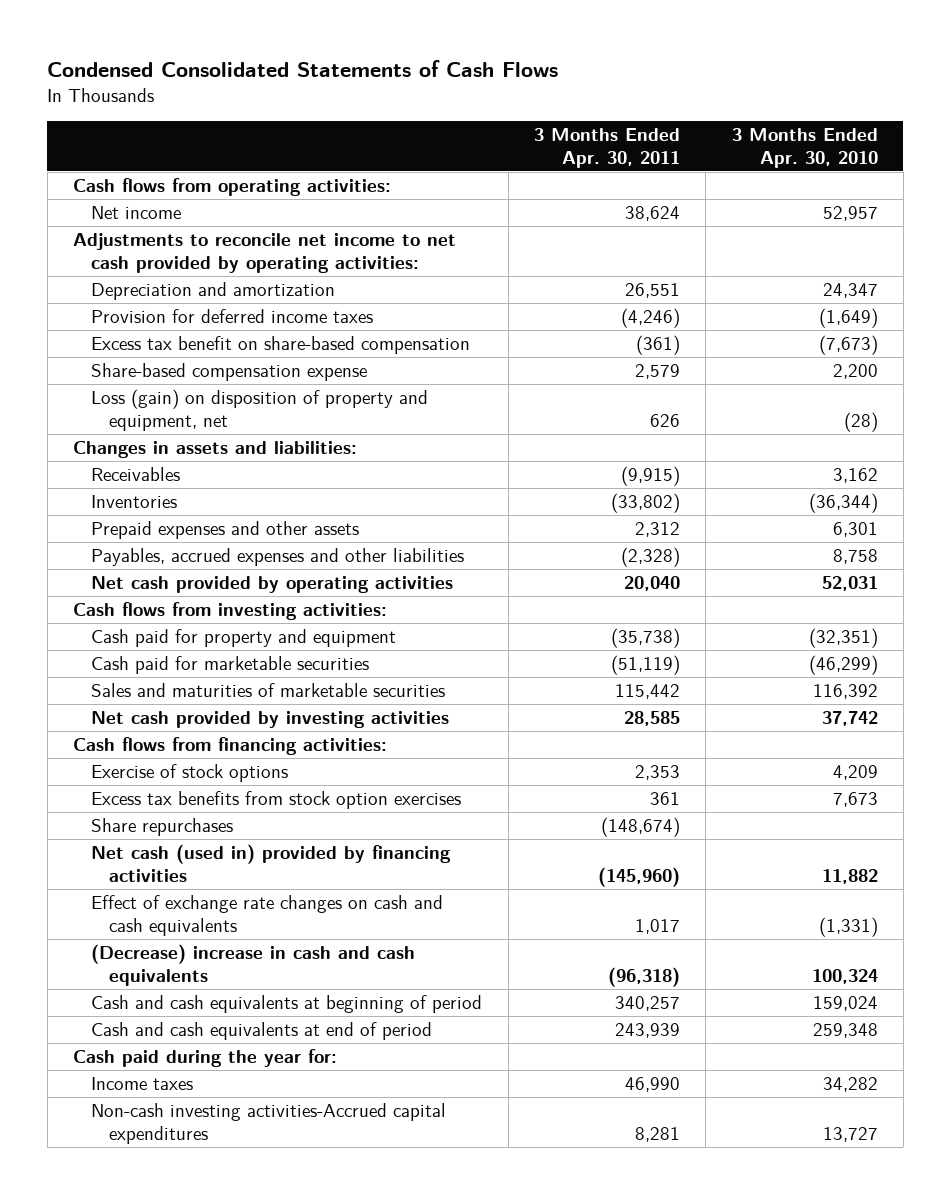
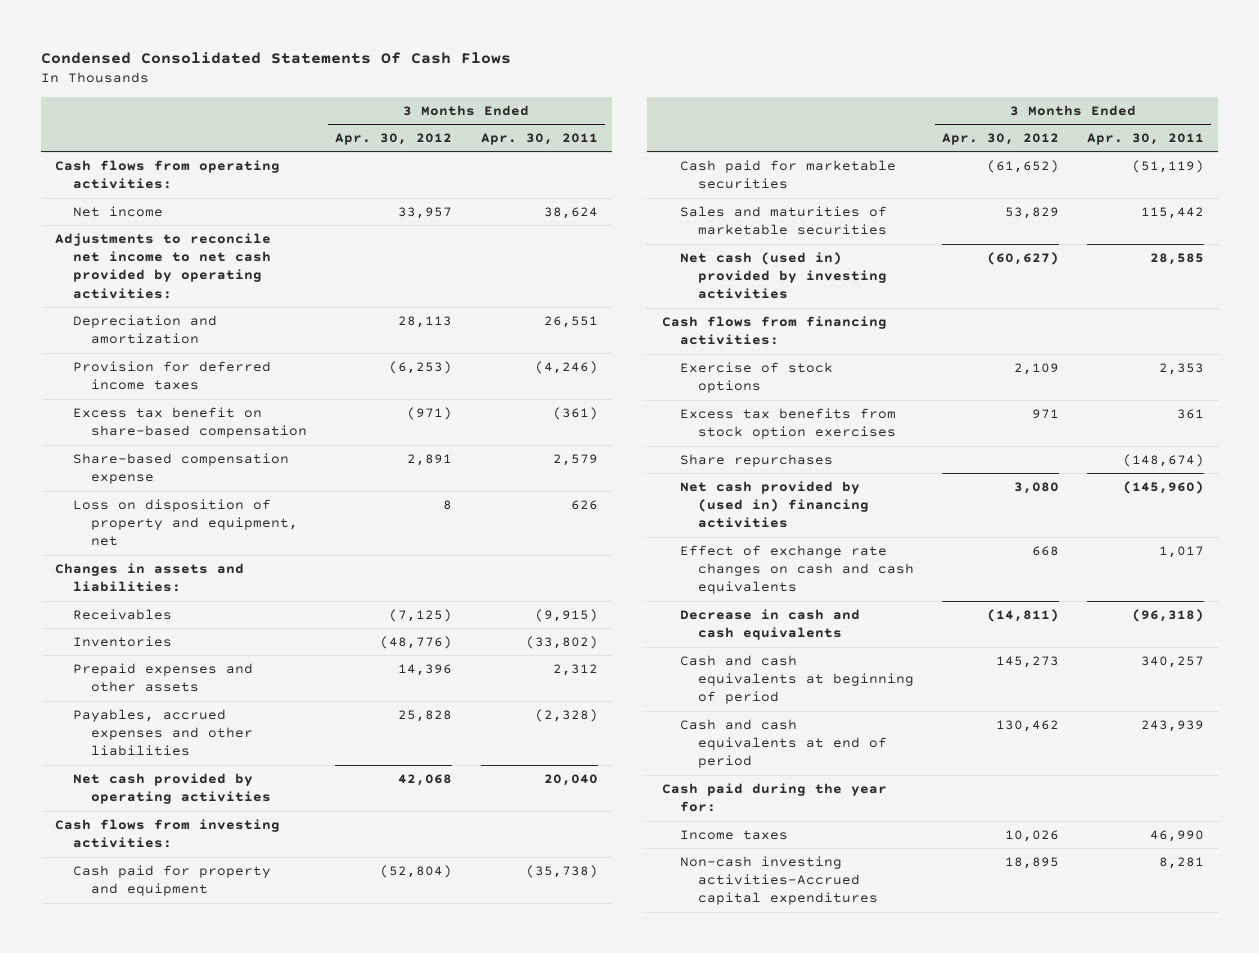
[47,59,559,77] Condensed Consolidated Statements of Cash Flows -> [40,52,511,65] Condensed Consolidated Statements Of Cash Flows
[731,128,878,168] 3 Months Ended Apr. 30, 2010 -> none
none -> [335,132,453,145] Apr. 30, 2012
[91,389,429,431] Loss (gain) on disposition of property and equipment, net -> [73,498,299,547] Loss on disposition of property and equipment, net
[91,711,450,729] Net cash provided by investing activities -> [679,251,887,300] Net cash (used in) provided by investing activities
[91,844,452,882] Net cash (used in) provided by financing activities -> [679,480,869,529] Net cash provided by (used in) financing activities
[91,944,416,986] (Decrease) increase in cash and cash equivalents -> [679,608,860,641] Decrease in cash and cash equivalents

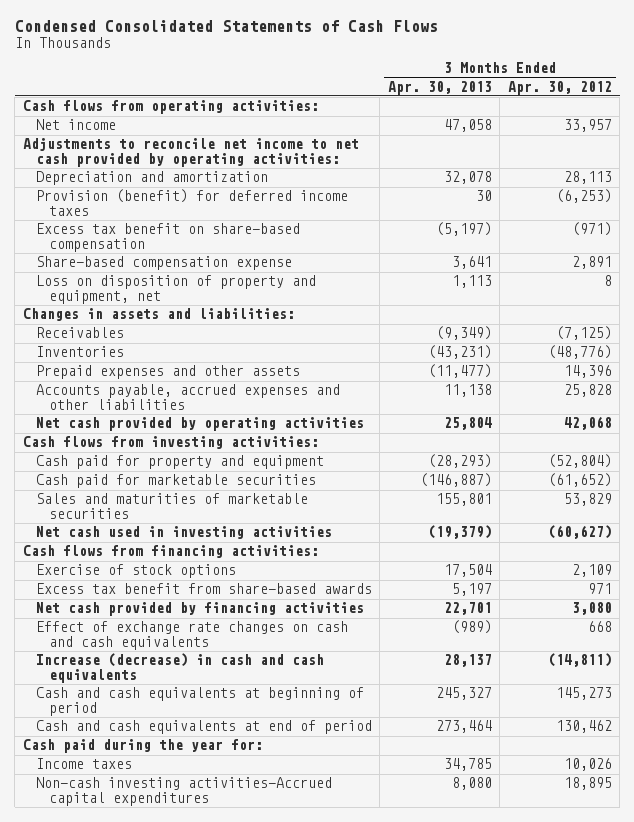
[40,52,511,65] Condensed Consolidated Statements Of Cash Flows -> [14,20,438,33] Condensed Consolidated Statements of Cash Flows
[480,132,598,145] Apr. 30, 2011 -> none
none -> [387,80,492,95] Apr. 30, 2013
[73,360,272,391] Provision for deferred income taxes -> [35,189,348,216] Provision (benefit) for deferred income taxes
[73,708,254,757] Payables, accrued expenses and other liabilities -> [35,384,340,410] Accounts payable, accrued expenses and other liabilities
[679,251,887,300] Net cash (used in) provided by investing activities -> [35,526,332,540] Net cash used in investing activities
[679,453,833,467] Share repurchases -> none
[679,407,896,440] Excess tax benefits from stock option exercises -> [35,583,372,595] Excess tax benefit from share-based awards
[679,480,869,529] Net cash provided by (used in) financing activities -> [35,602,364,617] Net cash provided by financing activities
[679,608,860,641] Decrease in cash and cash equivalents -> [35,653,324,683] Increase (decrease) in cash and cash equivalents

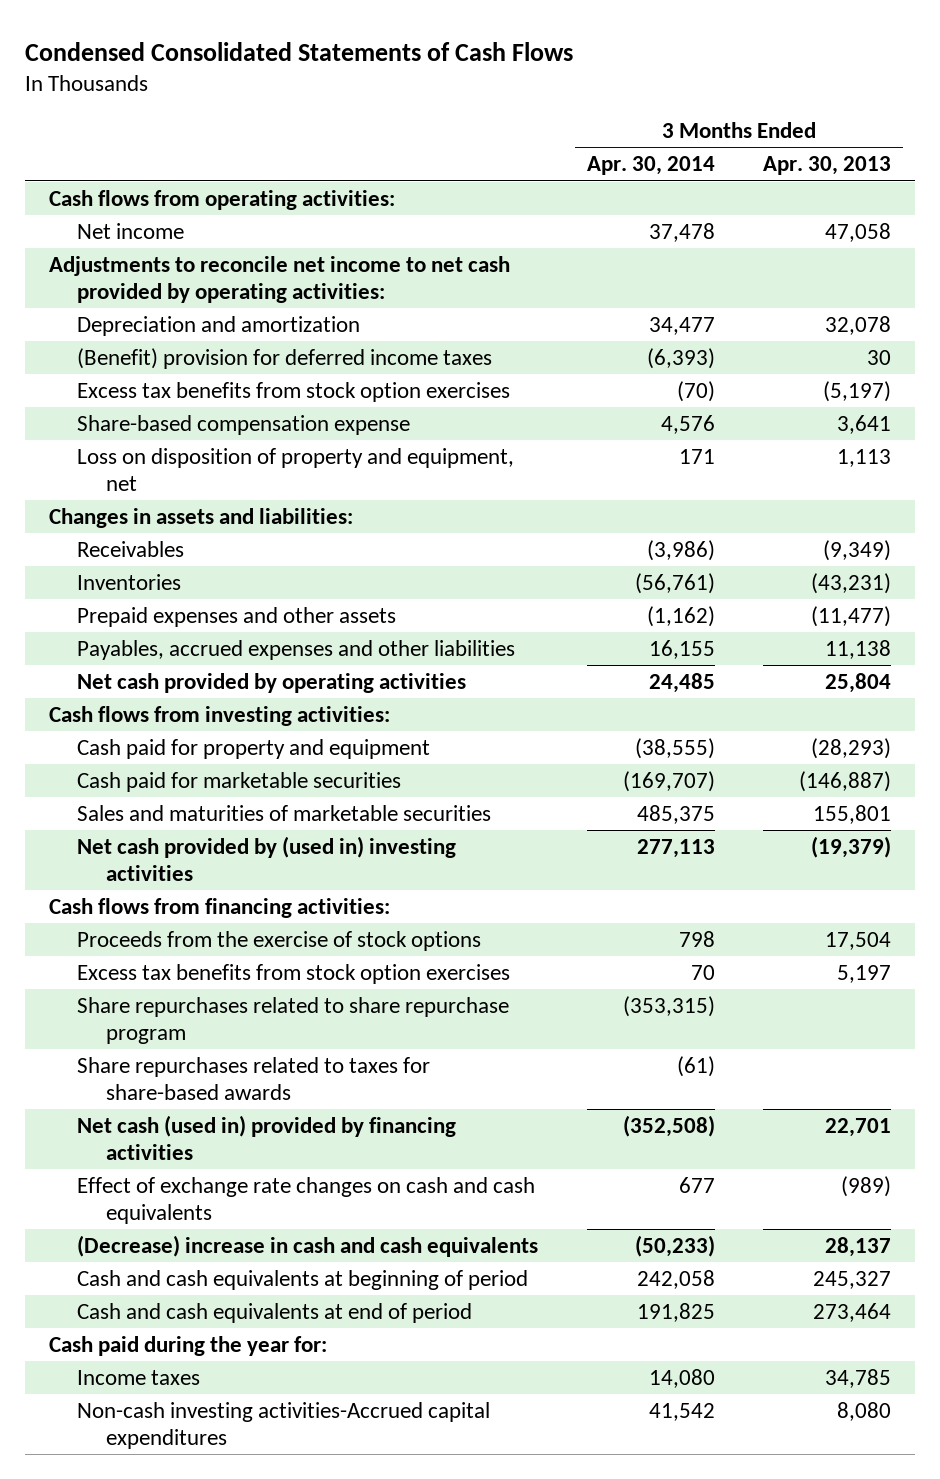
[507,80,612,95] Apr. 30, 2012 -> none
none -> [586,156,715,176] Apr. 30, 2014
[35,189,348,216] Provision (benefit) for deferred income taxes -> [77,348,493,370] (Benefit) provision for deferred income taxes
[35,223,300,252] Excess tax benefit on share-based compensation -> [77,382,511,403] Excess tax benefits from stock option exercises
[35,384,340,410] Accounts payable, accrued expenses and other liabilities -> [77,640,516,661] Payables, accrued expenses and other liabilities
[35,526,332,540] Net cash used in investing activities -> [77,836,457,882] Net cash provided by (used in) investing activities
[35,564,236,579] Exercise of stock options -> [77,931,482,952] Proceeds from the exercise of stock options
[35,583,372,595] Excess tax benefit from share-based awards -> [77,964,511,985] Excess tax benefits from stock option exercises
none -> [77,997,510,1045] Share repurchases related to share repurchase program
none -> [77,1057,431,1101] Share repurchases related to taxes for share-based awards
[35,602,364,617] Net cash provided by financing activities -> [77,1115,457,1161] Net cash (used in) provided by financing activities
[35,653,324,683] Increase (decrease) in cash and cash equivalents -> [77,1235,539,1258] (Decrease) increase in cash and cash equivalents

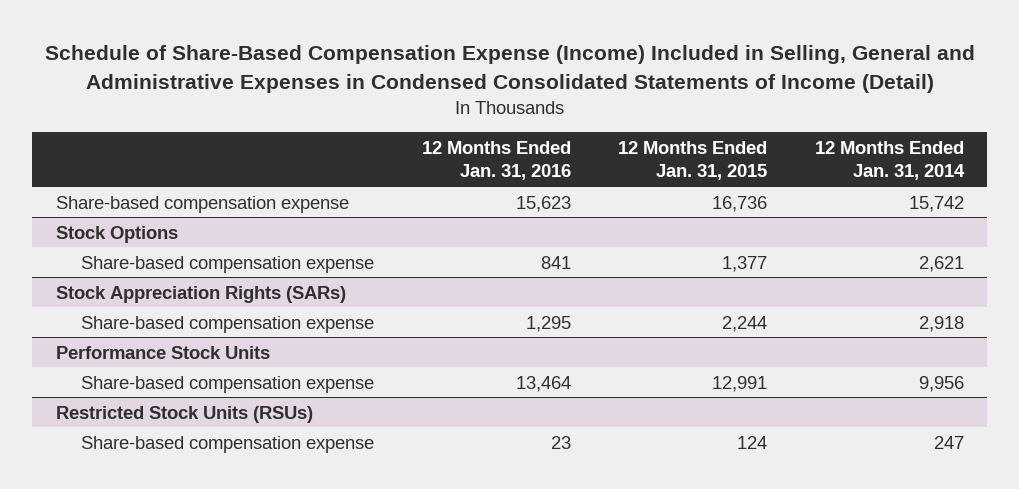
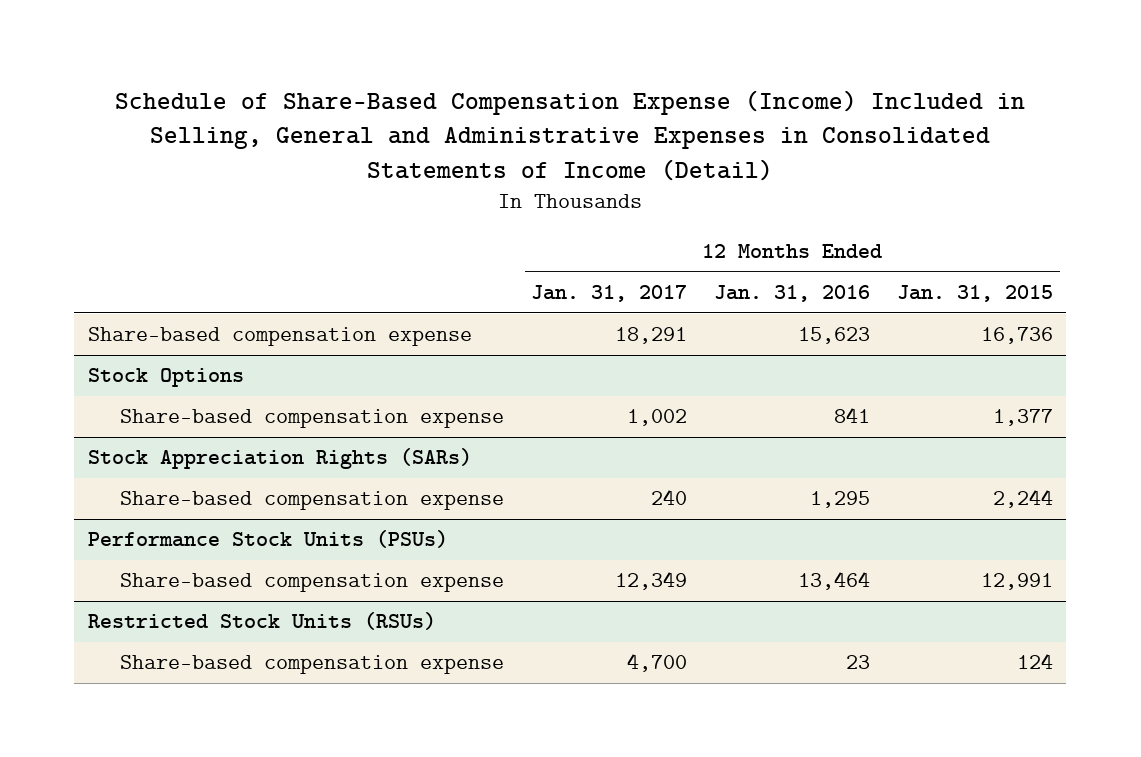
[44,45,975,93] Schedule of Share-Based Compensation Expense (Income) Included in Selling, General and Administrative Expenses in Condensed Consolidated Statements of Income (Detail) -> [115,89,1026,182] Schedule of Share-Based Compensation Expense (Income) Included in Selling, General and Administrative Expenses in Consolidated Statements of Income (Detail)
[814,140,965,181] 12 Months Ended Jan. 31, 2014 -> none
none -> [531,284,688,302] Jan. 31, 2017
[55,345,270,359] Performance Stock Units -> [87,530,448,549] Performance Stock Units (PSUs)

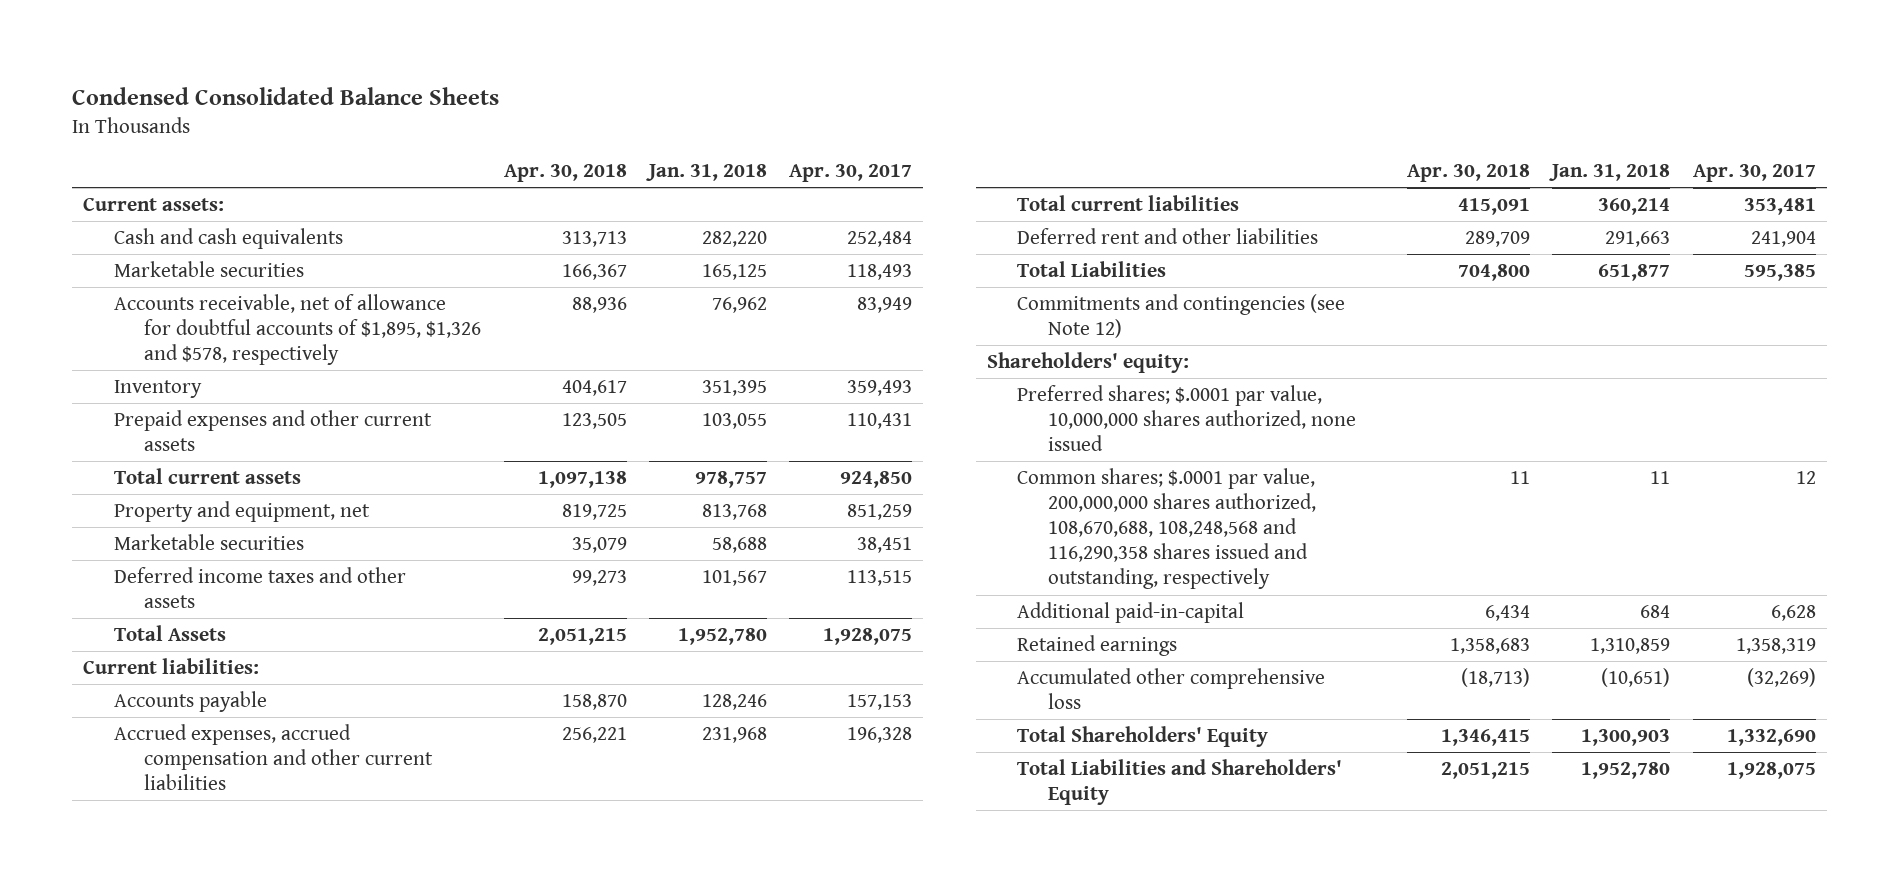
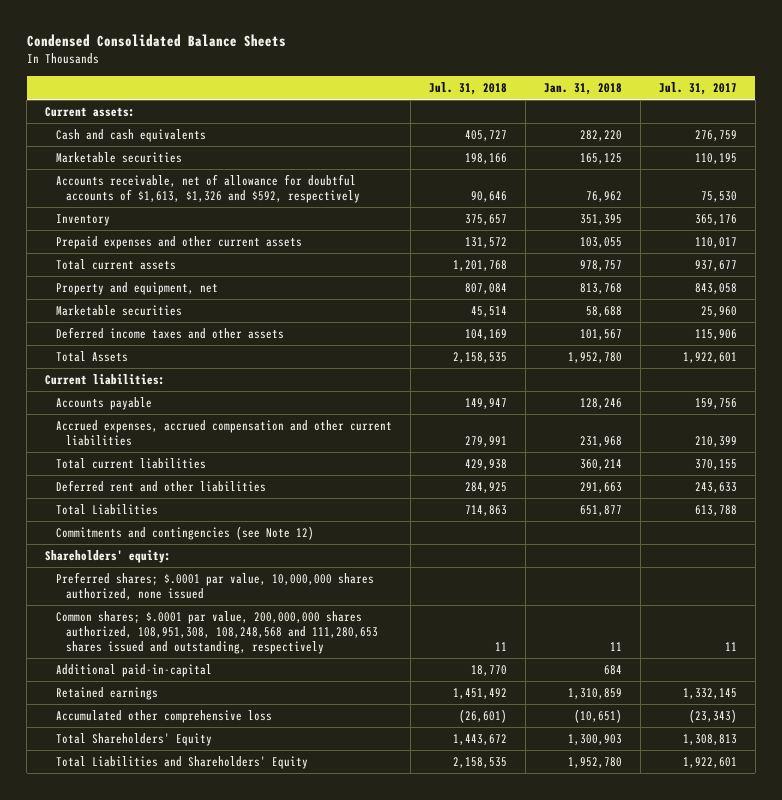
[503,164,627,183] Apr. 30, 2018 -> none
[788,164,912,183] Apr. 30, 2017 -> none
none -> [428,82,507,96] Jul. 31, 2018
none -> [658,82,737,96] Jul. 31, 2017
[113,294,482,366] Accounts receivable, net of allowance for doubtful accounts of $1,895, $1,326 and $578, respectively -> [55,173,361,203] Accounts receivable, net of allowance for doubtful accounts of $1,613, $1,326 and $592, respectively
[1017,468,1317,590] Common shares; $.0001 par value, 200,000,000 shares authorized, 108,670,688, 108,248,568 and 116,290,358 shares issued and outstanding, respectively -> [55,610,379,655] Common shares; $.0001 par value, 200,000,000 shares authorized, 108,951,308, 108,248,568 and 111,280,653 shares issued and outstanding, respectively

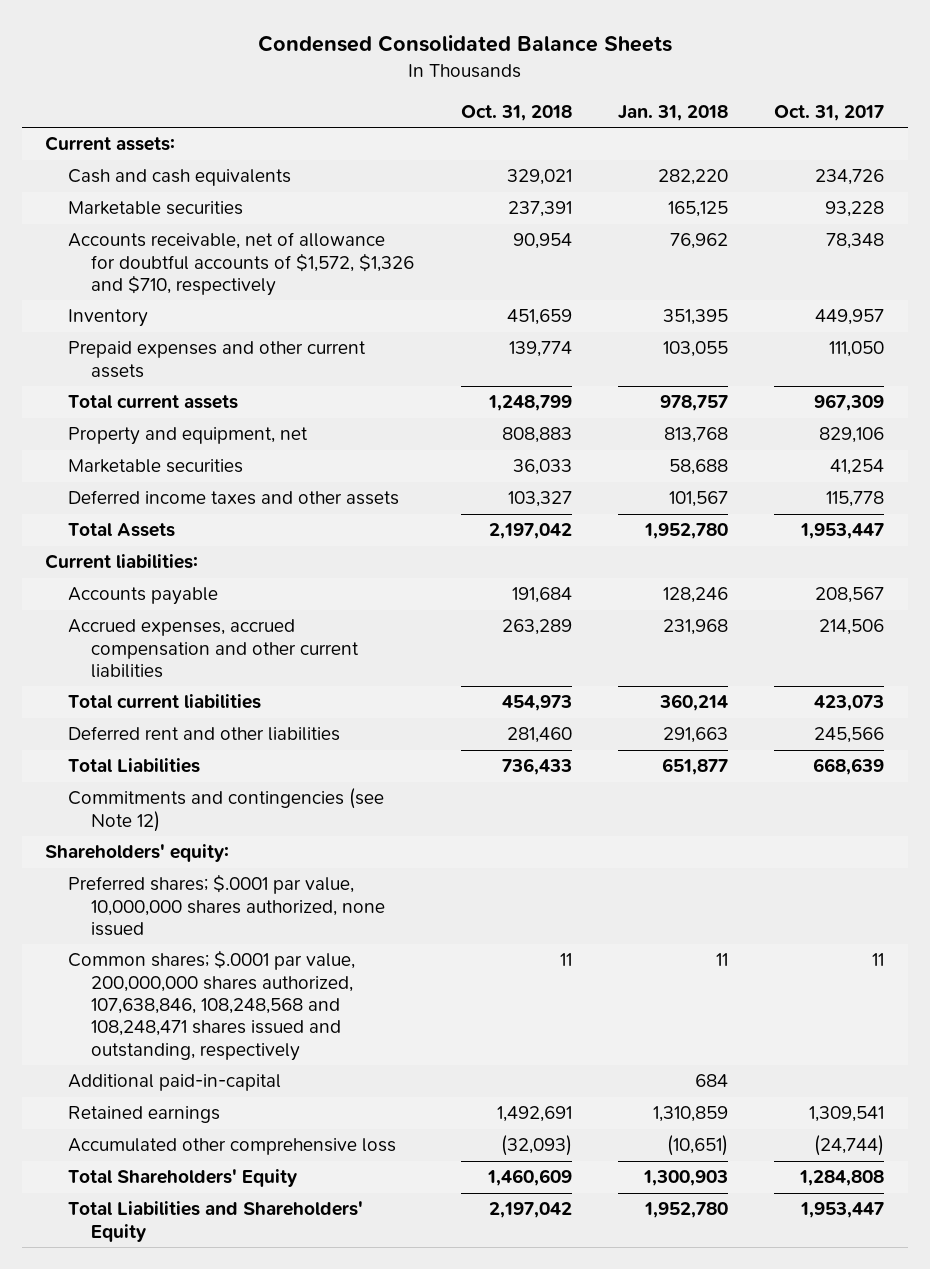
[428,82,507,96] Jul. 31, 2018 -> none
[658,82,737,96] Jul. 31, 2017 -> none
none -> [460,105,572,122] Oct. 31, 2018
none -> [774,105,885,122] Oct. 31, 2017
[55,173,361,203] Accounts receivable, net of allowance for doubtful accounts of $1,613, $1,326 and $592, respectively -> [68,232,415,296] Accounts receivable, net of allowance for doubtful accounts of $1,572, $1,326 and $710, respectively
[55,610,379,655] Common shares; $.0001 par value, 200,000,000 shares authorized, 108,951,308, 108,248,568 and 111,280,653 shares issued and outstanding, respectively -> [68,950,356,1061] Common shares; $.0001 par value, 200,000,000 shares authorized, 107,638,846, 108,248,568 and 108,248,471 shares issued and outstanding, respectively

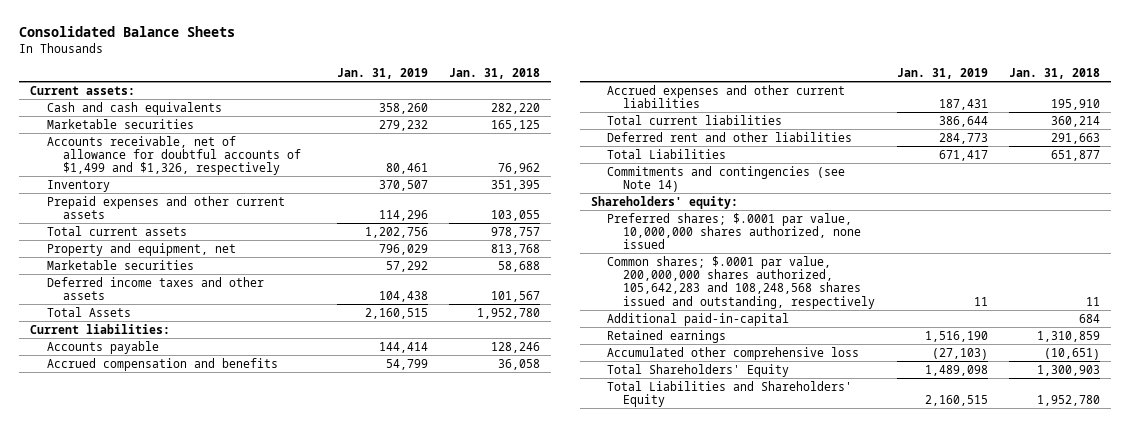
[257,35,672,53] Condensed Consolidated Balance Sheets -> [19,26,236,38] Consolidated Balance Sheets
[460,105,572,122] Oct. 31, 2018 -> none
[774,105,885,122] Oct. 31, 2017 -> none
none -> [336,68,428,80] Jan. 31, 2019
[68,232,415,296] Accounts receivable, net of allowance for doubtful accounts of $1,572, $1,326 and $710, respectively -> [46,135,302,176] Accounts receivable, net of allowance for doubtful accounts of $1,499 and $1,326, respectively
none -> [46,357,278,371] Accrued compensation and benefits
[68,619,360,678] Accrued expenses, accrued compensation and other current liabilities -> [606,84,845,108] Accrued expenses and other current liabilities
[662,619,728,636] 231,968 -> [1051,98,1101,110] 195,910
[68,788,385,832] Commitments and contingencies (see Note 12) -> [606,165,845,192] Commitments and contingencies (see Note 14)
[68,950,356,1061] Common shares; $.0001 par value, 200,000,000 shares authorized, 107,638,846, 108,248,568 and 108,248,471 shares issued and outstanding, respectively -> [606,255,876,309] Common shares; $.0001 par value, 200,000,000 shares authorized, 105,642,283 and 108,248,568 shares issued and outstanding, respectively

